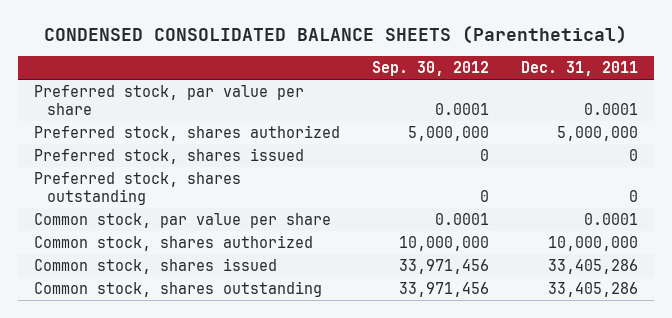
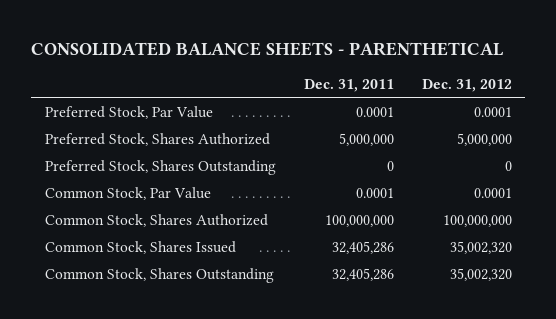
[44,25,628,45] CONDENSED CONSOLIDATED BALANCE SHEETS (Parenthetical) -> [30,42,503,57] CONSOLIDATED BALANCE SHEETS - PARENTHETICAL
[372,61,490,77] Sep. 30, 2012 -> none
none -> [421,79,512,93] Dec. 31, 2012
[33,148,304,165] Preferred stock, shares issued -> none
[33,85,304,116] Preferred stock, par value per share -> [44,106,213,120] Preferred Stock, Par Value
[33,125,340,142] Preferred stock, shares authorized -> [44,133,270,147] Preferred Stock, Shares Authorized
[33,172,241,206] Preferred stock, shares outstanding -> [44,160,276,176] Preferred Stock, Shares Outstanding
[33,213,331,229] Common stock, par value per share -> [44,187,211,201] Common Stock, Par Value
[33,235,313,252] Common stock, shares authorized -> [44,214,268,228] Common Stock, Shares Authorized
[548,236,639,252] 10,000,000 -> [324,215,394,228] 100,000,000
[33,258,277,275] Common stock, shares issued -> [44,241,236,255] Common Stock, Shares Issued
[548,259,639,275] 33,405,286 -> [331,241,394,255] 32,405,286
[33,281,322,298] Common stock, shares outstanding -> [44,268,274,284] Common Stock, Shares Outstanding
[548,282,639,298] 33,405,286 -> [331,268,394,282] 32,405,286

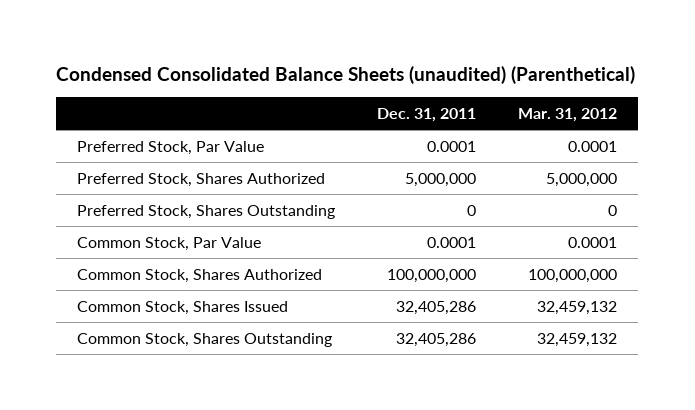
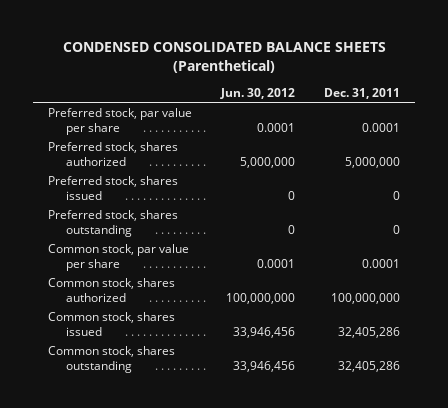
[56,66,636,85] Condensed Consolidated Balance Sheets (unaudited) (Parenthetical) -> [62,42,386,74] CONDENSED CONSOLIDATED BALANCE SHEETS (Parenthetical)
[518,108,618,123] Mar. 31, 2012 -> none
none -> [219,87,295,99] Jun. 30, 2012
[77,140,265,155] Preferred Stock, Par Value -> [47,107,192,135] Preferred stock, par value per share
[77,172,326,187] Preferred Stock, Shares Authorized -> [47,141,178,166] Preferred stock, shares authorized
none -> [47,175,178,200] Preferred stock, shares issued
[77,204,336,219] Preferred Stock, Shares Outstanding -> [47,209,178,237] Preferred stock, shares outstanding
[77,236,262,251] Common Stock, Par Value -> [47,243,189,271] Common stock, par value per share
[77,268,323,283] Common Stock, Shares Authorized -> [47,277,175,302] Common stock, shares authorized
[77,300,289,315] Common Stock, Shares Issued -> [47,311,175,336] Common stock, shares issued
[77,332,333,347] Common Stock, Shares Outstanding -> [47,345,175,373] Common stock, shares outstanding

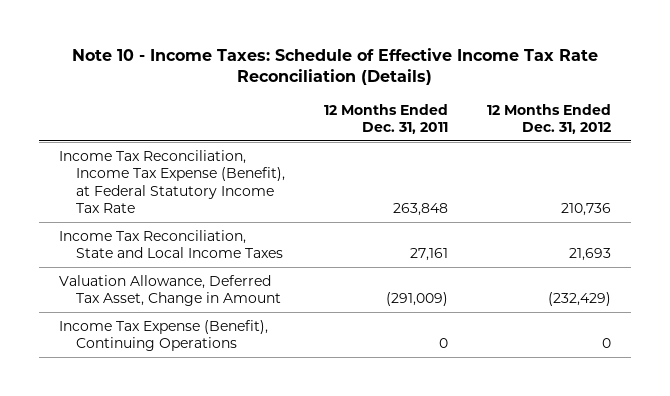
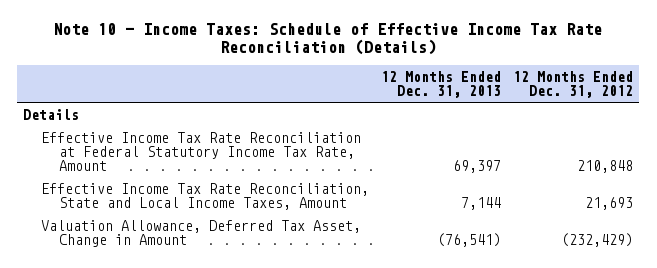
[324,103,449,135] 12 Months Ended Dec. 31, 2011 -> none
none -> [381,70,502,98] 12 Months Ended Dec. 31, 2013
none -> [23,108,80,120] Details
[58,149,286,214] Income Tax Reconciliation, Income Tax Expense (Benefit), at Federal Statutory Income Tax Rate -> [41,131,362,172] Effective Income Tax Rate Reconciliation at Federal Statutory Income Tax Rate, Amount
[561,203,612,217] 210,736 -> [577,160,634,174] 210,848
[58,229,284,259] Income Tax Reconciliation, State and Local Income Taxes -> [41,182,370,210] Effective Income Tax Rate Reconciliation, State and Local Income Taxes, Amount
[58,319,268,352] Income Tax Expense (Benefit), Continuing Operations -> none

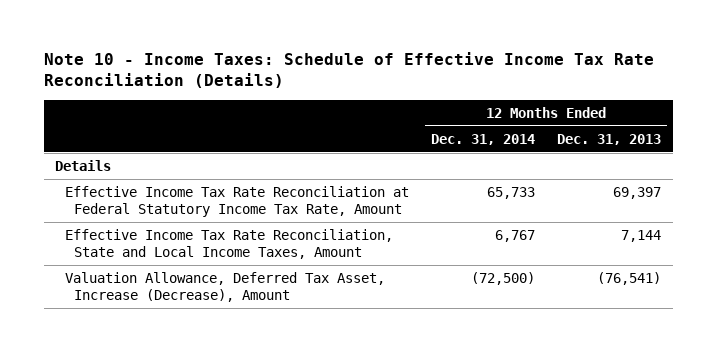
[513,70,634,98] 12 Months Ended Dec. 31, 2012 -> none
none -> [431,133,536,145] Dec. 31, 2014
[41,219,362,247] Valuation Allowance, Deferred Tax Asset, Change in Amount -> [64,272,385,302] Valuation Allowance, Deferred Tax Asset, Increase (Decrease), Amount

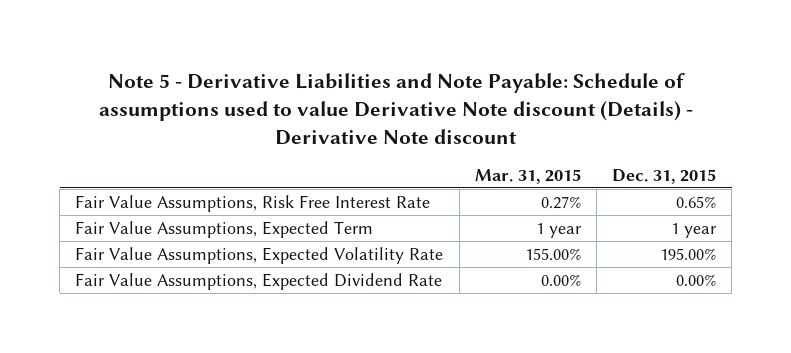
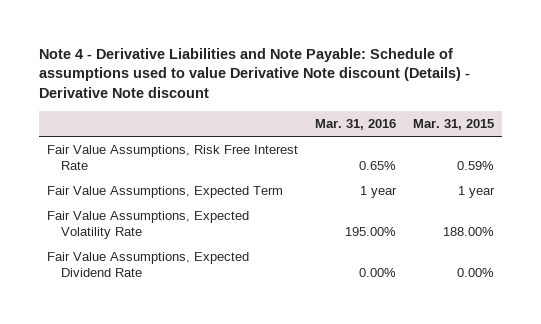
[98,72,693,145] Note 5 - Derivative Liabilities and Note Payable: Schedule of assumptions used to value Derivative Note discount (Details) - Derivative Note discount -> [38,47,470,99] Note 4 - Derivative Liabilities and Note Payable: Schedule of assumptions used to value Derivative Note discount (Details) - Derivative Note discount
[612,168,717,184] Dec. 31, 2015 -> none
none -> [315,119,397,131] Mar. 31, 2016
[540,195,581,209] 0.27% -> [456,160,494,170] 0.59%
[524,247,581,260] 155.00% -> [442,226,494,236] 188.00%

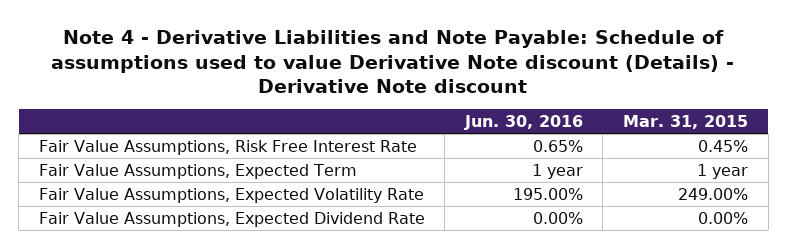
[315,119,397,131] Mar. 31, 2016 -> none
none -> [463,115,583,131] Jun. 30, 2016
[456,160,494,170] 0.59% -> [697,139,748,152] 0.45%
[442,226,494,236] 188.00% -> [677,187,748,200] 249.00%

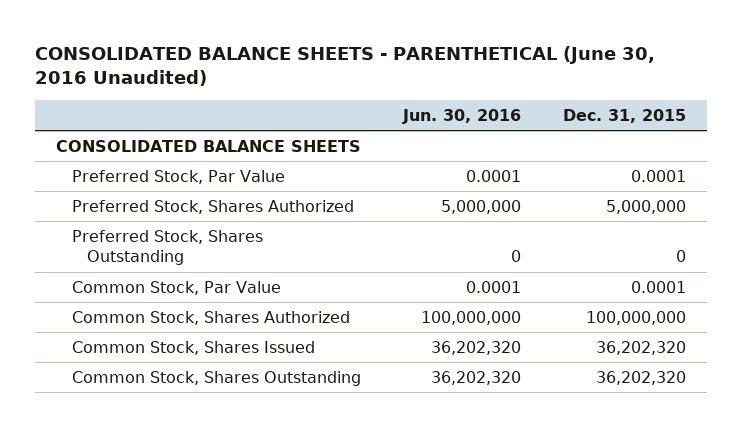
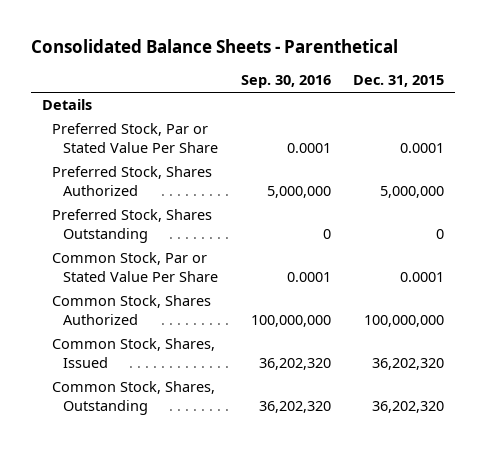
[35,45,656,87] CONSOLIDATED BALANCE SHEETS - PARENTHETICAL (June 30, 2016 Unaudited) -> [30,39,398,54] Consolidated Balance Sheets - Parenthetical
[402,109,522,125] Jun. 30, 2016 -> none
none -> [240,75,331,89] Sep. 30, 2016
[56,139,362,152] CONSOLIDATED BALANCE SHEETS -> none
none -> [41,99,92,111] Details
[71,169,285,184] Preferred Stock, Par Value -> [52,123,219,154] Preferred Stock, Par or Stated Value Per Share
[71,280,281,295] Common Stock, Par Value -> [52,252,219,283] Common Stock, Par or Stated Value Per Share
[71,340,315,355] Common Stock, Shares Issued -> [52,338,216,369] Common Stock, Shares, Issued
[71,370,361,386] Common Stock, Shares Outstanding -> [52,381,216,416] Common Stock, Shares, Outstanding

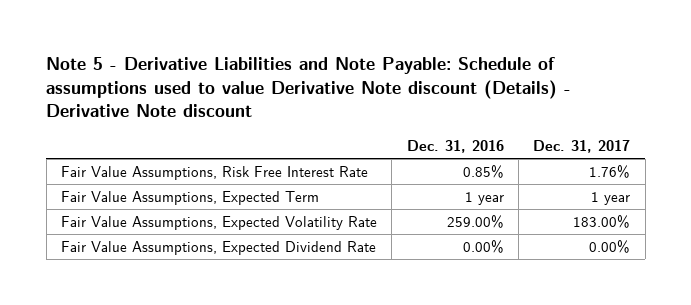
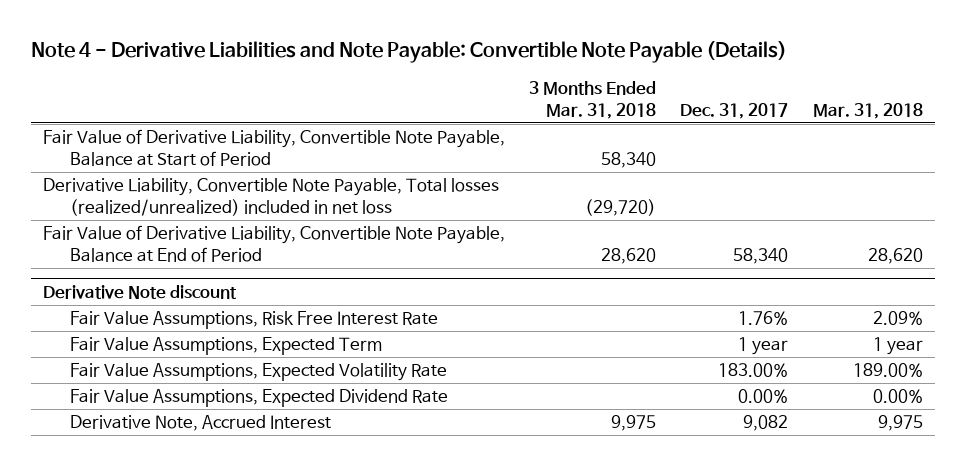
[46,57,572,118] Note 5 - Derivative Liabilities and Note Payable: Schedule of assumptions used to value Derivative Note discount (Details) - Derivative Note discount -> [30,41,787,64] Note 4 - Derivative Liabilities and Note Payable: Convertible Note Payable (Details)
[406,139,504,153] Dec. 31, 2016 -> none
none -> [529,80,657,119] 3 Months Ended Mar. 31, 2018
none -> [812,102,923,119] Mar. 31, 2018
none -> [42,129,505,167] Fair Value of Derivative Liability, Convertible Note Payable, Balance at Start of Period
none -> [42,178,499,217] Derivative Liability, Convertible Note Payable, Total losses (realized/unrealized) included in net loss
none -> [42,225,505,263] Fair Value of Derivative Liability, Convertible Note Payable, Balance at End of Period
none -> [42,285,237,300] Derivative Note discount
none -> [69,415,331,432] Derivative Note, Accrued Interest

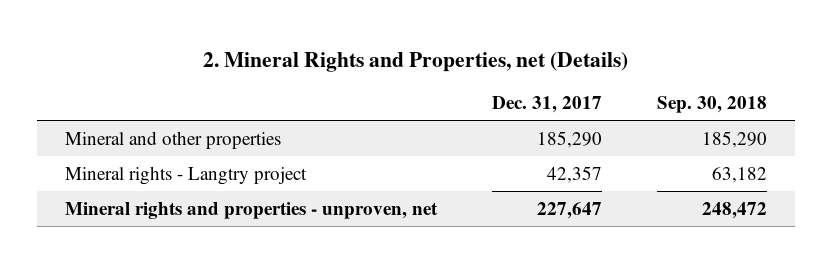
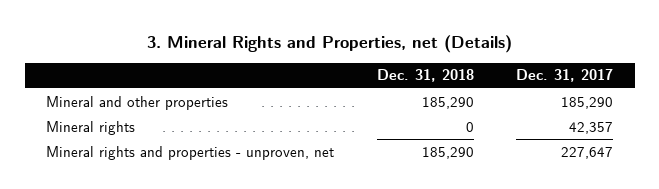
[203,51,629,72] 2. Mineral Rights and Properties, net (Details) -> [146,34,512,53] 3. Mineral Rights and Properties, net (Details)
[657,96,768,114] Sep. 30, 2018 -> none
none -> [376,69,474,83] Dec. 31, 2018
[65,165,308,185] Mineral rights - Langtry project -> [45,120,135,135] Mineral rights

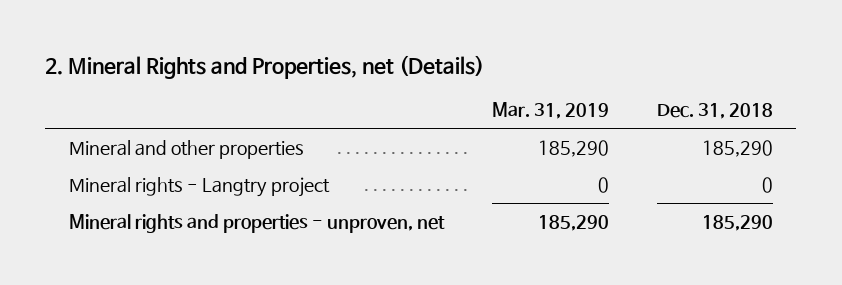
[146,34,512,53] 3. Mineral Rights and Properties, net (Details) -> [45,55,485,80] 2. Mineral Rights and Properties, net (Details)
[516,69,614,83] Dec. 31, 2017 -> none
none -> [491,102,609,120] Mar. 31, 2019
[45,120,135,135] Mineral rights -> [69,177,331,198] Mineral rights - Langtry project

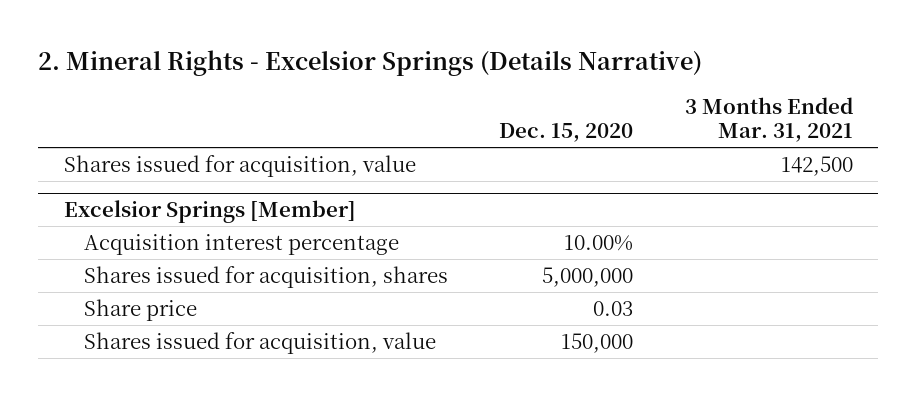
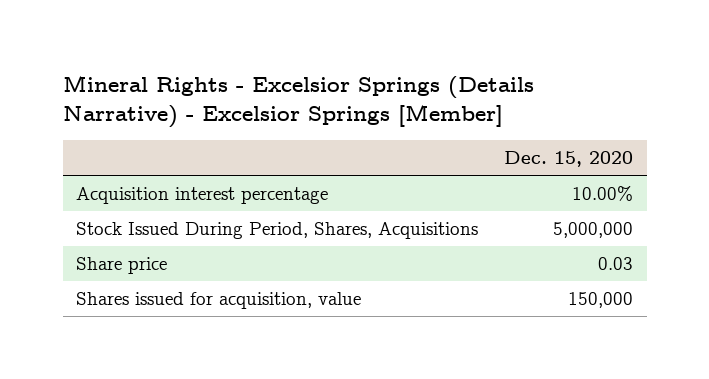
[38,49,703,76] 2. Mineral Rights - Excelsior Springs (Details Narrative) -> [62,75,534,129] Mineral Rights - Excelsior Springs (Details Narrative) - Excelsior Springs [Member]
[684,97,853,143] 3 Months Ended Mar. 31, 2021 -> none
[63,154,416,177] Shares issued for acquisition, value -> none
[63,200,356,224] Excelsior Springs [Member] -> none
[83,265,448,288] Shares issued for acquisition, shares -> [75,222,478,240] Stock Issued During Period, Shares, Acquisitions

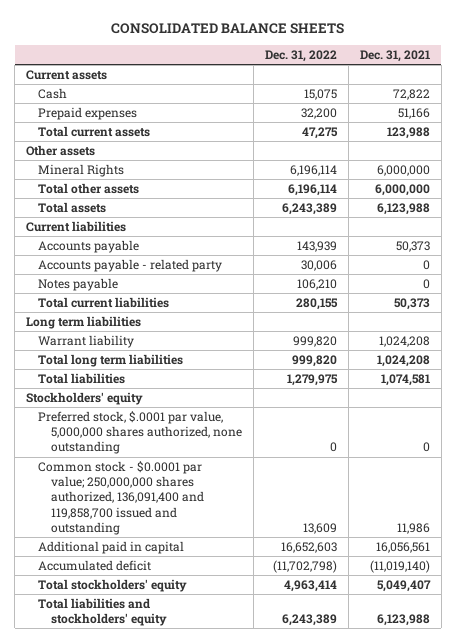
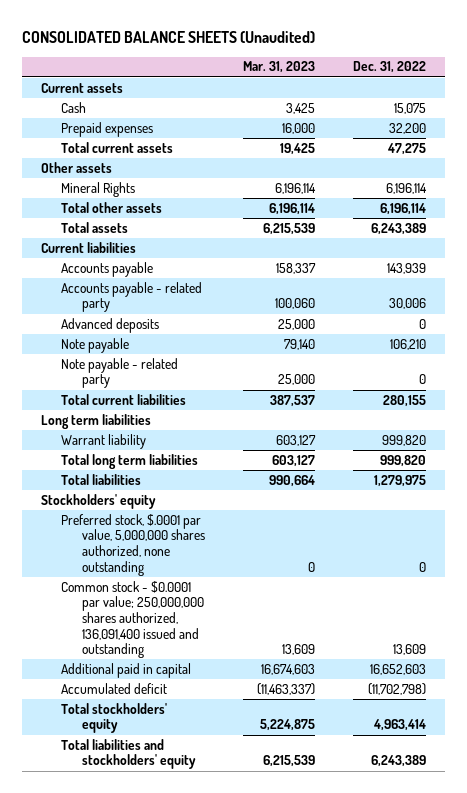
[110,23,344,35] CONSOLIDATED BALANCE SHEETS -> [22,31,316,44] CONSOLIDATED BALANCE SHEETS (Unaudited)
[359,49,430,62] Dec. 31, 2021 -> none
none -> [242,61,315,74] Mar. 31, 2023
none -> [61,317,160,333] Advanced deposits
[38,277,119,291] Notes payable -> [61,337,130,353] Note payable
none -> [61,357,179,389] Note payable - related party
[38,460,204,536] Common stock - $0.0001 par value; 250,000,000 shares authorized, 136,091,400 and 119,858,700 issued and outstanding -> [61,580,204,659] Common stock - $0.0001 par value; 250,000,000 shares authorized, 136,091,400 issued and outstanding

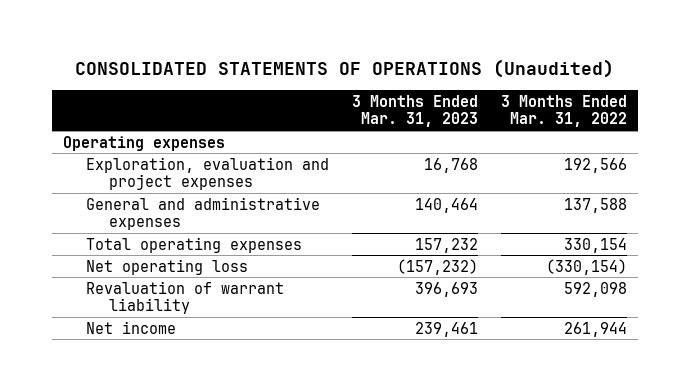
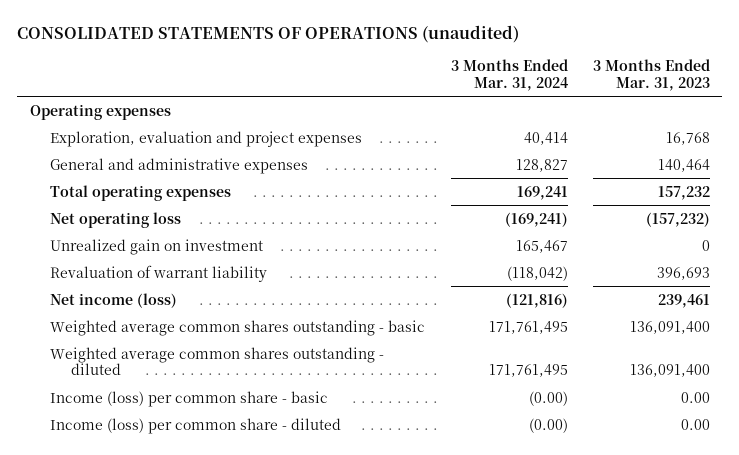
[75,59,615,79] CONSOLIDATED STATEMENTS OF OPERATIONS (Unaudited) -> [17,24,520,43] CONSOLIDATED STATEMENTS OF OPERATIONS (unaudited)
[500,95,627,128] 3 Months Ended Mar. 31, 2022 -> none
none -> [450,59,568,91] 3 Months Ended Mar. 31, 2024
none -> [50,238,264,255] Unrealized gain on investment
[86,320,177,334] Net income -> [50,292,178,308] Net income (loss)
none -> [50,319,426,336] Weighted average common shares outstanding - basic
none -> [50,346,385,376] Weighted average common shares outstanding - diluted
none -> [50,390,329,407] Income (loss) per common share - basic
none -> [50,417,342,434] Income (loss) per common share - diluted

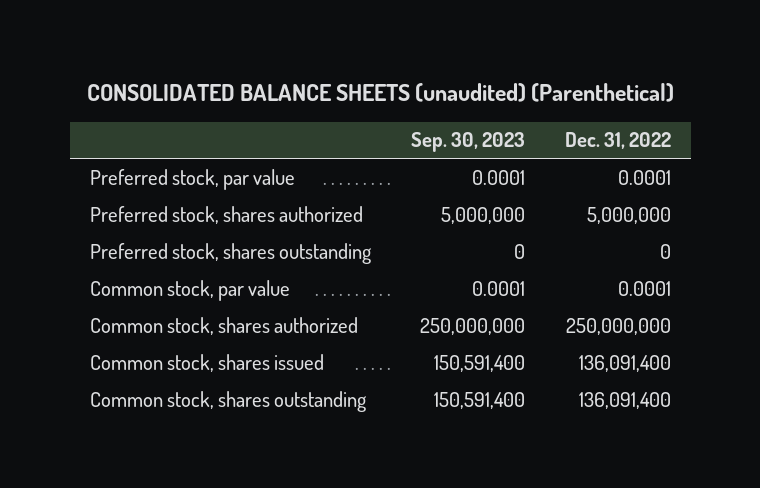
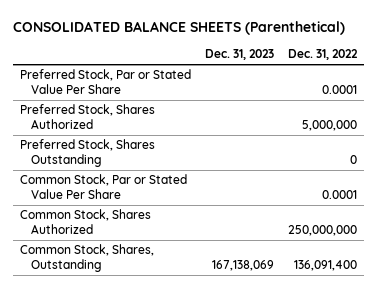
[87,83,675,103] CONSOLIDATED BALANCE SHEETS (unaudited) (Parenthetical) -> [13,20,346,35] CONSOLIDATED BALANCE SHEETS (Parenthetical)
[410,132,525,153] Sep. 30, 2023 -> none
none -> [204,49,274,61] Dec. 31, 2023
[89,353,324,372] Common stock, shares issued -> none
[89,168,295,190] Preferred stock, par value -> [20,69,192,94] Preferred Stock, Par or Stated Value Per Share
[89,205,363,224] Preferred stock, shares authorized -> [20,104,156,129] Preferred Stock, Shares Authorized
[89,242,372,264] Preferred stock, shares outstanding -> [20,139,156,167] Preferred Stock, Shares Outstanding
[89,279,290,301] Common stock, par value -> [20,174,188,199] Common Stock, Par or Stated Value Per Share
[89,316,358,335] Common stock, shares authorized -> [20,209,152,234] Common Stock, Shares Authorized
[89,390,367,412] Common stock, shares outstanding -> [20,244,155,272] Common Stock, Shares, Outstanding

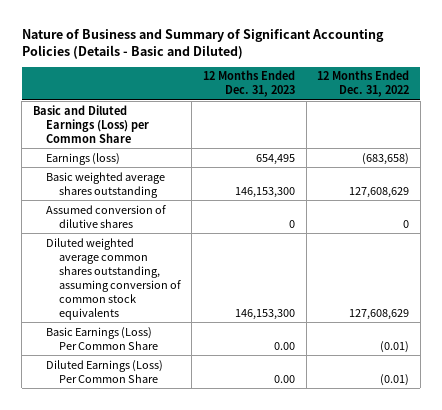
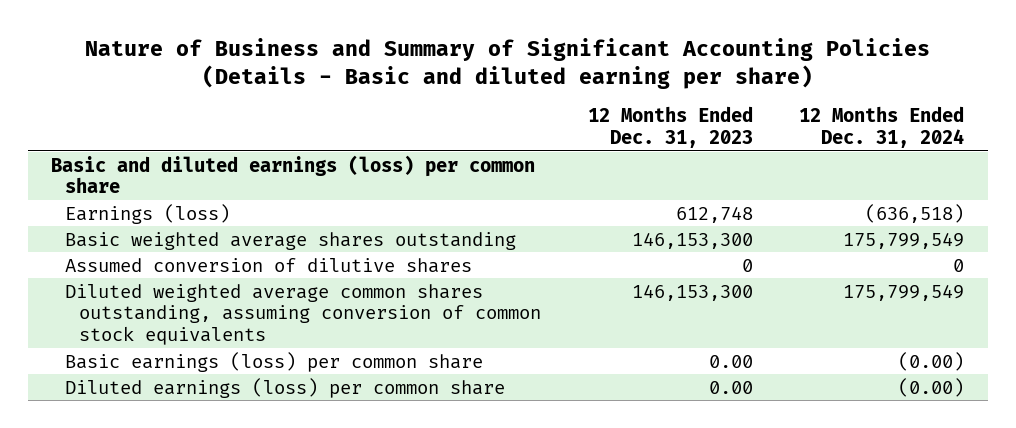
[21,28,384,59] Nature of Business and Summary of Significant Accounting Policies (Details - Basic and Diluted) -> [84,38,930,90] Nature of Business and Summary of Significant Accounting Policies (Details - Basic and diluted earning per share)
[317,70,410,98] 12 Months Ended Dec. 31, 2022 -> none
none -> [799,106,965,148] 12 Months Ended Dec. 31, 2024
[32,104,149,143] Basic and Diluted Earnings (Loss) per Common Share -> [51,154,536,194] Basic and diluted earnings (loss) per common share
[256,153,296,165] 654,495 -> [675,205,753,223] 612,748
[45,326,158,350] Basic Earnings (Loss) Per Common Share -> [65,351,484,372] Basic earnings (loss) per common share
[45,359,163,383] Diluted Earnings (Loss) Per Common Share -> [65,377,506,398] Diluted earnings (loss) per common share

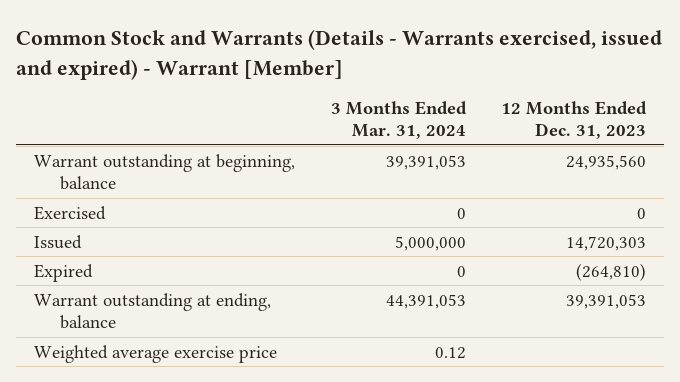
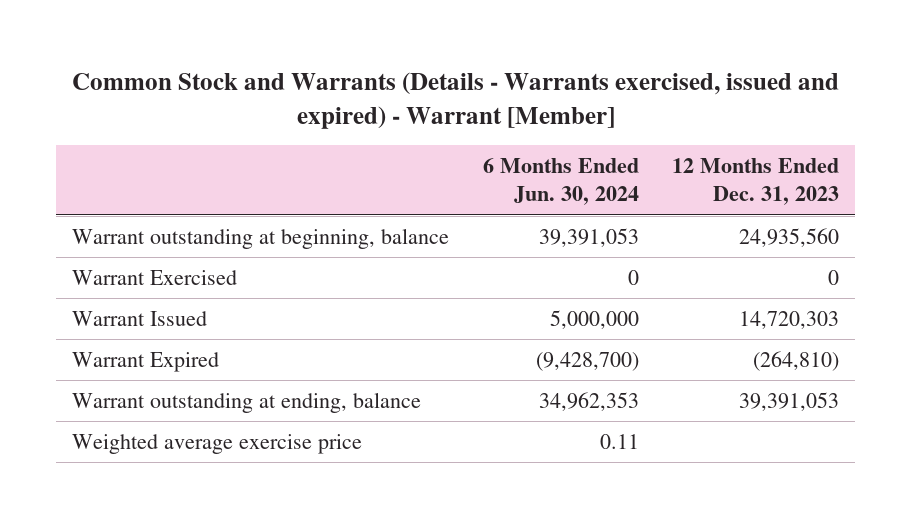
[330,101,467,140] 3 Months Ended Mar. 31, 2024 -> none
none -> [482,158,639,206] 6 Months Ended Jun. 30, 2024
[34,205,107,220] Exercised -> [72,269,238,285] Warrant Exercised
[34,234,83,249] Issued -> [72,310,208,326] Warrant Issued
[34,263,94,282] Expired -> [72,351,220,372] Warrant Expired

